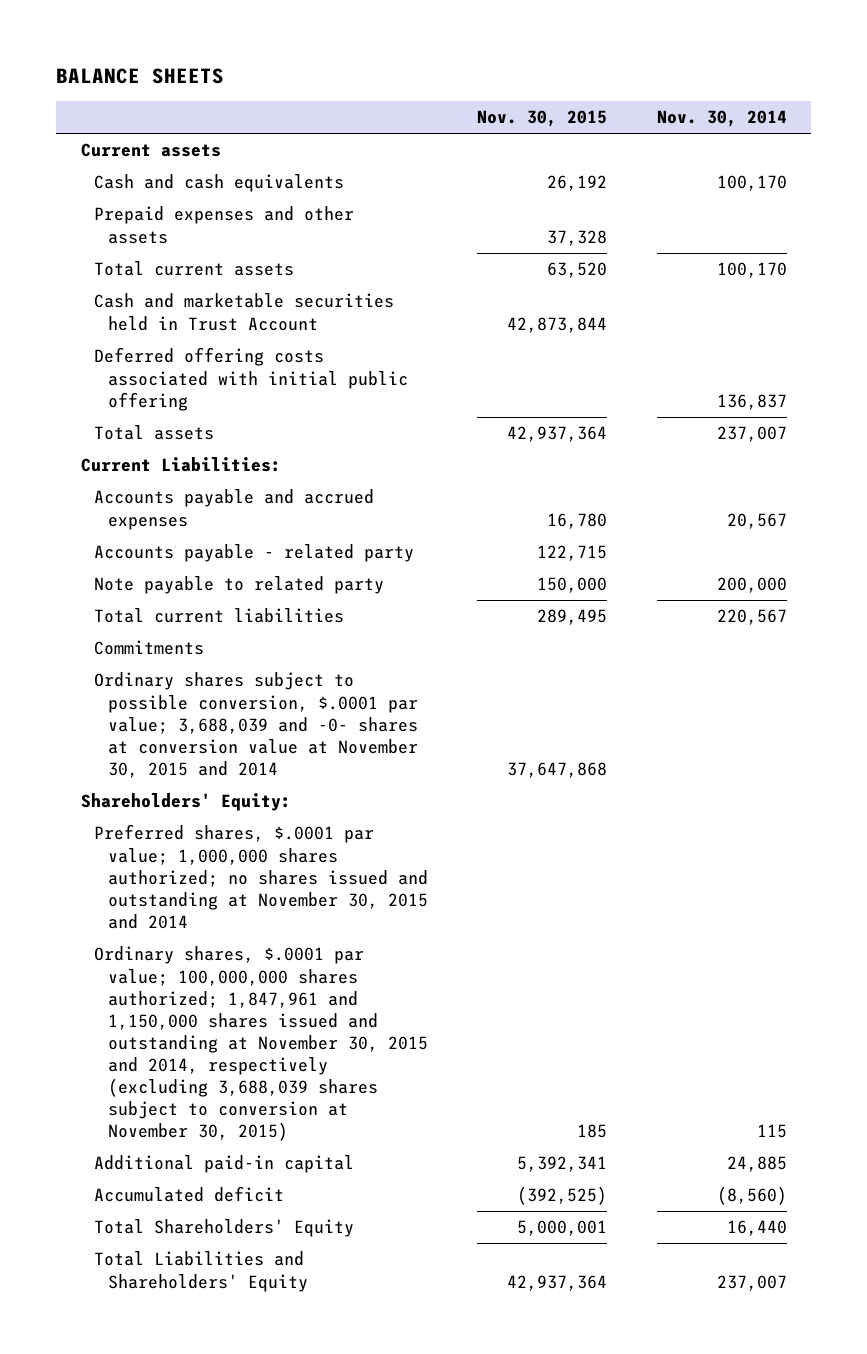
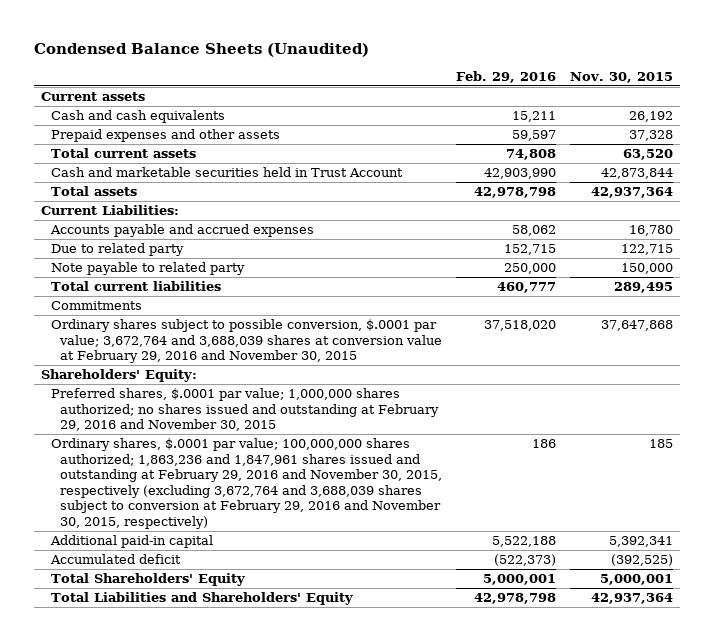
[55,68,224,85] BALANCE SHEETS -> [34,42,370,57] Condensed Balance Sheets (Unaudited)
[656,110,787,128] Nov. 30, 2014 -> none
none -> [455,70,556,83] Feb. 29, 2016
[94,347,408,411] Deferred offering costs associated with initial public offering -> none
[94,544,415,563] Accounts payable - related party -> [50,243,184,257] Due to related party
[94,672,418,778] Ordinary shares subject to possible conversion, $.0001 par value; 3,688,039 and -0- shares at conversion value at November 30, 2015 and 2014 -> [50,319,442,364] Ordinary shares subject to possible conversion, $.0001 par value; 3,672,764 and 3,688,039 shares at conversion value at February 29, 2016 and November 30, 2015
[94,824,428,929] Preferred shares, $.0001 par value; 1,000,000 shares authorized; no shares issued and outstanding at November 30, 2015 and 2014 -> [50,388,439,432] Preferred shares, $.0001 par value; 1,000,000 shares authorized; no shares issued and outstanding at February 29, 2016 and November 30, 2015
[94,946,428,1142] Ordinary shares, $.0001 par value; 100,000,000 shares authorized; 1,847,961 and 1,150,000 shares issued and outstanding at November 30, 2015 and 2014, respectively (excluding 3,688,039 shares subject to conversion at November 30, 2015) -> [50,438,442,529] Ordinary shares, $.0001 par value; 100,000,000 shares authorized; 1,863,236 and 1,847,961 shares issued and outstanding at February 29, 2016 and November 30, 2015, respectively (excluding 3,672,764 and 3,688,039 shares subject to conversion at February 29, 2016 and November 30, 2015, respectively)

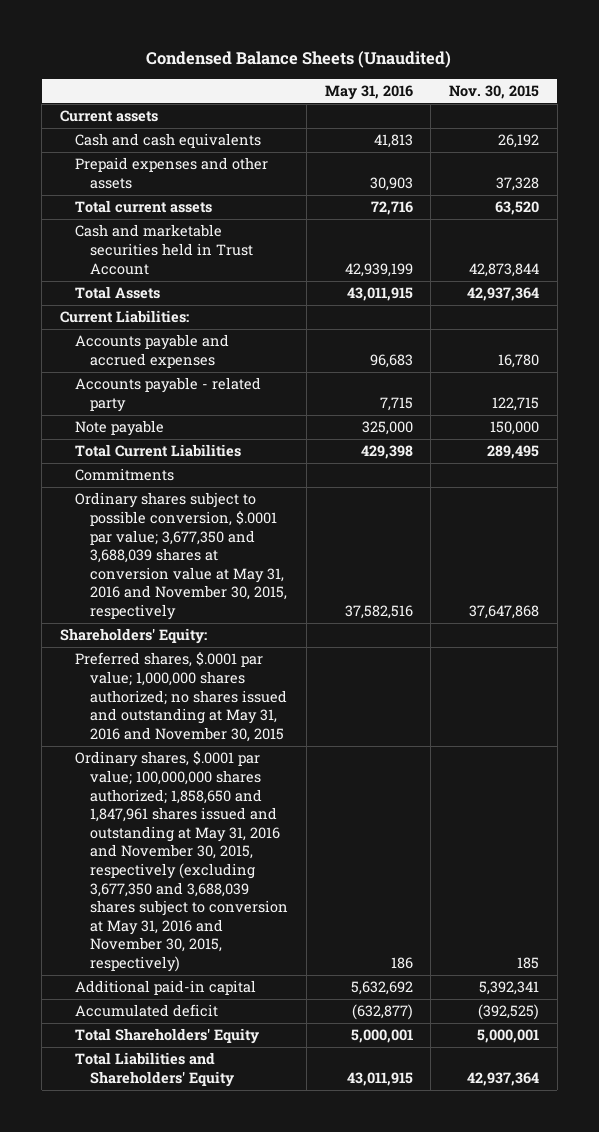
[455,70,556,83] Feb. 29, 2016 -> none
none -> [324,84,413,100] May 31, 2016
[50,186,137,197] Total assets -> [74,286,160,300] Total Assets
[50,243,184,257] Due to related party -> [74,377,261,413] Accounts payable - related party
[50,262,245,276] Note payable to related party -> [74,420,164,437] Note payable
[50,281,221,292] Total current liabilities -> [74,444,241,458] Total Current Liabilities
[50,319,442,364] Ordinary shares subject to possible conversion, $.0001 par value; 3,672,764 and 3,688,039 shares at conversion value at February 29, 2016 and November 30, 2015 -> [74,492,288,620] Ordinary shares subject to possible conversion, $.0001 par value; 3,677,350 and 3,688,039 shares at conversion value at May 31, 2016 and November 30, 2015, respectively
[50,388,439,432] Preferred shares, $.0001 par value; 1,000,000 shares authorized; no shares issued and outstanding at February 29, 2016 and November 30, 2015 -> [74,652,288,742] Preferred shares, $.0001 par value; 1,000,000 shares authorized; no shares issued and outstanding at May 31, 2016 and November 30, 2015
[50,438,442,529] Ordinary shares, $.0001 par value; 100,000,000 shares authorized; 1,863,236 and 1,847,961 shares issued and outstanding at February 29, 2016 and November 30, 2015, respectively (excluding 3,672,764 and 3,688,039 shares subject to conversion at February 29, 2016 and November 30, 2015, respectively) -> [74,751,289,972] Ordinary shares, $.0001 par value; 100,000,000 shares authorized; 1,858,650 and 1,847,961 shares issued and outstanding at May 31, 2016 and November 30, 2015, respectively (excluding 3,677,350 and 3,688,039 shares subject to conversion at May 31, 2016 and November 30, 2015, respectively)

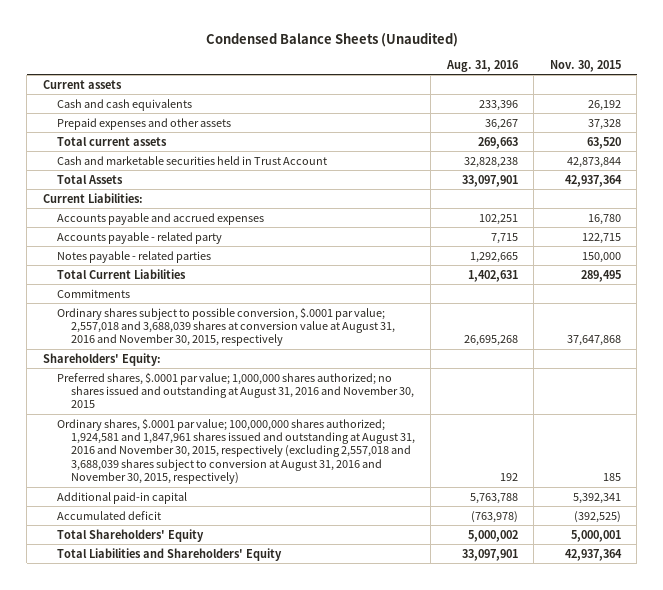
[324,84,413,100] May 31, 2016 -> none
none -> [445,59,519,72] Aug. 31, 2016
[74,420,164,437] Note payable -> [56,250,211,263] Notes payable - related parties
[74,492,288,620] Ordinary shares subject to possible conversion, $.0001 par value; 3,677,350 and 3,688,039 shares at conversion value at May 31, 2016 and November 30, 2015, respectively -> [56,306,395,347] Ordinary shares subject to possible conversion, $.0001 par value; 2,557,018 and 3,688,039 shares at conversion value at August 31, 2016 and November 30, 2015, respectively
[74,652,288,742] Preferred shares, $.0001 par value; 1,000,000 shares authorized; no shares issued and outstanding at May 31, 2016 and November 30, 2015 -> [56,371,414,409] Preferred shares, $.0001 par value; 1,000,000 shares authorized; no shares issued and outstanding at August 31, 2016 and November 30, 2015
[74,751,289,972] Ordinary shares, $.0001 par value; 100,000,000 shares authorized; 1,858,650 and 1,847,961 shares issued and outstanding at May 31, 2016 and November 30, 2015, respectively (excluding 3,677,350 and 3,688,039 shares subject to conversion at May 31, 2016 and November 30, 2015, respectively) -> [56,417,415,485] Ordinary shares, $.0001 par value; 100,000,000 shares authorized; 1,924,581 and 1,847,961 shares issued and outstanding at August 31, 2016 and November 30, 2015, respectively (excluding 2,557,018 and 3,688,039 shares subject to conversion at August 31, 2016 and November 30, 2015, respectively)

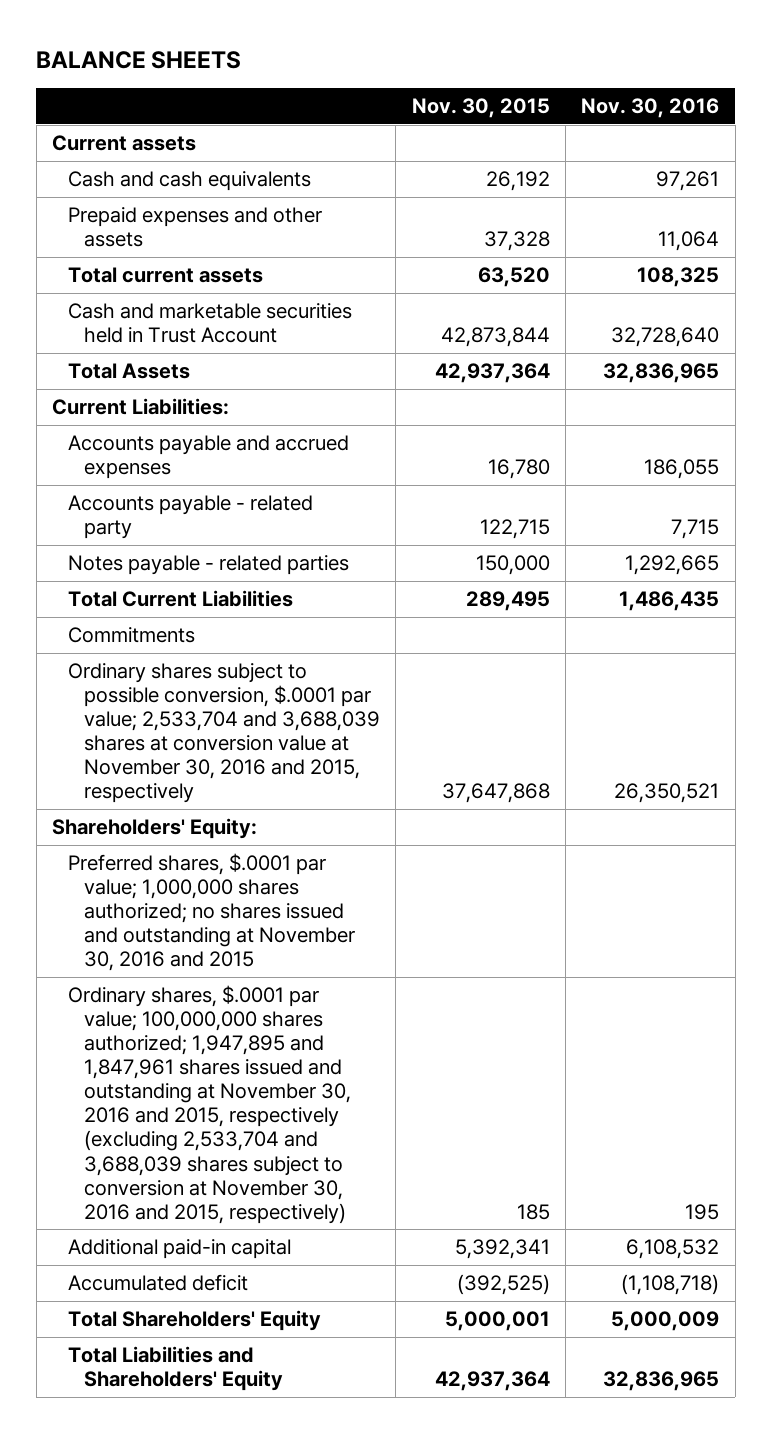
[205,31,458,47] Condensed Balance Sheets (Unaudited) -> [36,50,242,69] BALANCE SHEETS
[445,59,519,72] Aug. 31, 2016 -> none
none -> [581,98,720,119] Nov. 30, 2016
[56,306,395,347] Ordinary shares subject to possible conversion, $.0001 par value; 2,557,018 and 3,688,039 shares at conversion value at August 31, 2016 and November 30, 2015, respectively -> [67,663,381,804] Ordinary shares subject to possible conversion, $.0001 par value; 2,533,704 and 3,688,039 shares at conversion value at November 30, 2016 and 2015, respectively
[56,371,414,409] Preferred shares, $.0001 par value; 1,000,000 shares authorized; no shares issued and outstanding at August 31, 2016 and November 30, 2015 -> [67,853,356,972] Preferred shares, $.0001 par value; 1,000,000 shares authorized; no shares issued and outstanding at November 30, 2016 and 2015
[56,417,415,485] Ordinary shares, $.0001 par value; 100,000,000 shares authorized; 1,924,581 and 1,847,961 shares issued and outstanding at August 31, 2016 and November 30, 2015, respectively (excluding 2,557,018 and 3,688,039 shares subject to conversion at August 31, 2016 and November 30, 2015, respectively) -> [67,985,352,1224] Ordinary shares, $.0001 par value; 100,000,000 shares authorized; 1,947,895 and 1,847,961 shares issued and outstanding at November 30, 2016 and 2015, respectively (excluding 2,533,704 and 3,688,039 shares subject to conversion at November 30, 2016 and 2015, respectively)

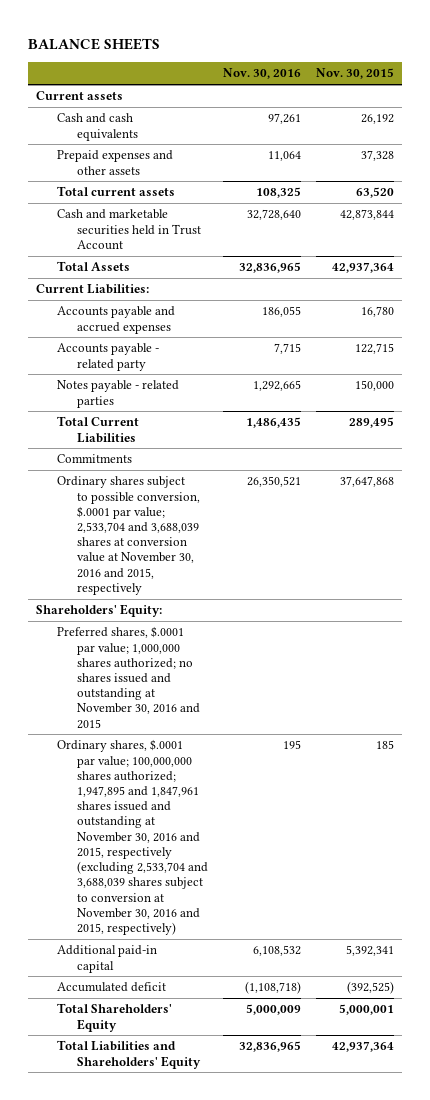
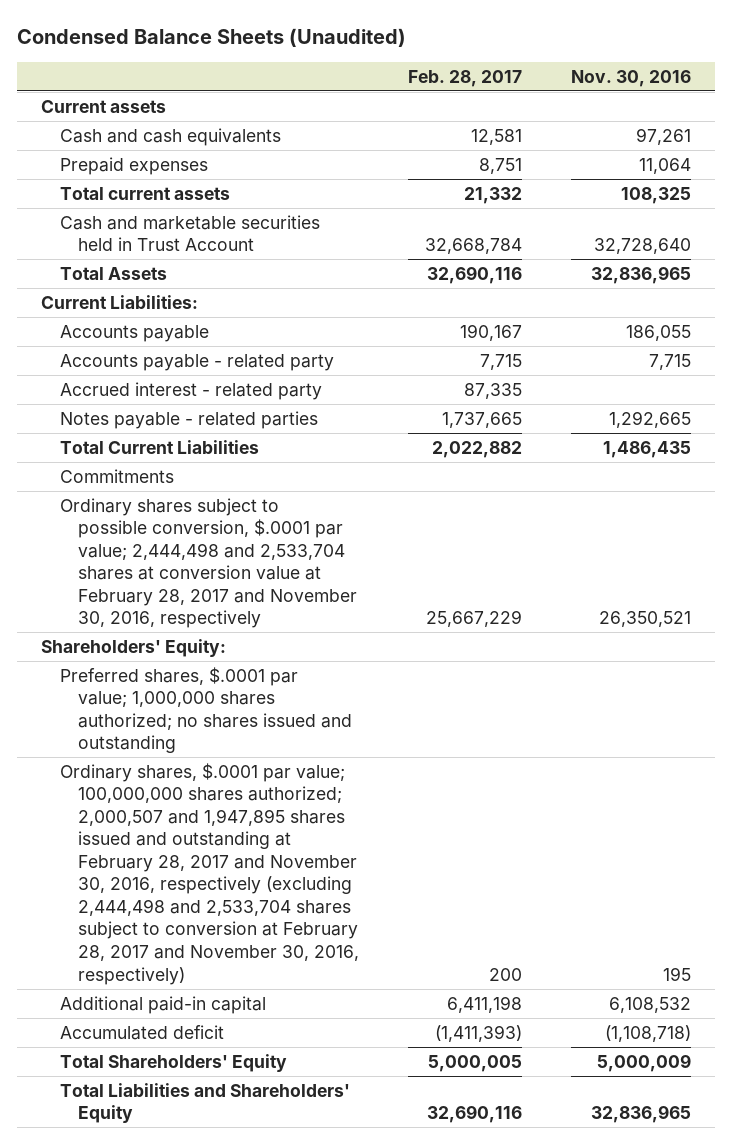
[28,37,161,50] BALANCE SHEETS -> [17,28,407,48] Condensed Balance Sheets (Unaudited)
[316,68,395,80] Nov. 30, 2015 -> none
none -> [407,69,522,87] Feb. 28, 2017
[56,150,173,175] Prepaid expenses and other assets -> [59,156,208,175] Prepaid expenses
[56,306,175,334] Accounts payable and accrued expenses -> [59,324,209,342] Accounts payable
none -> [59,381,322,400] Accrued interest - related party
[56,476,201,595] Ordinary shares subject to possible conversion, $.0001 par value; 2,533,704 and 3,688,039 shares at conversion value at November 30, 2016 and 2015, respectively -> [59,497,357,629] Ordinary shares subject to possible conversion, $.0001 par value; 2,444,498 and 2,533,704 shares at conversion value at February 28, 2017 and November 30, 2016, respectively
[56,626,201,729] Preferred shares, $.0001 par value; 1,000,000 shares authorized; no shares issued and outstanding at November 30, 2016 and 2015 -> [59,666,352,754] Preferred shares, $.0001 par value; 1,000,000 shares authorized; no shares issued and outstanding
[56,739,209,935] Ordinary shares, $.0001 par value; 100,000,000 shares authorized; 1,947,895 and 1,847,961 shares issued and outstanding at November 30, 2016 and 2015, respectively (excluding 2,533,704 and 3,688,039 shares subject to conversion at November 30, 2016 and 2015, respectively) -> [59,762,359,985] Ordinary shares, $.0001 par value; 100,000,000 shares authorized; 2,000,507 and 1,947,895 shares issued and outstanding at February 28, 2017 and November 30, 2016, respectively (excluding 2,444,498 and 2,533,704 shares subject to conversion at February 28, 2017 and November 30, 2016, respectively)

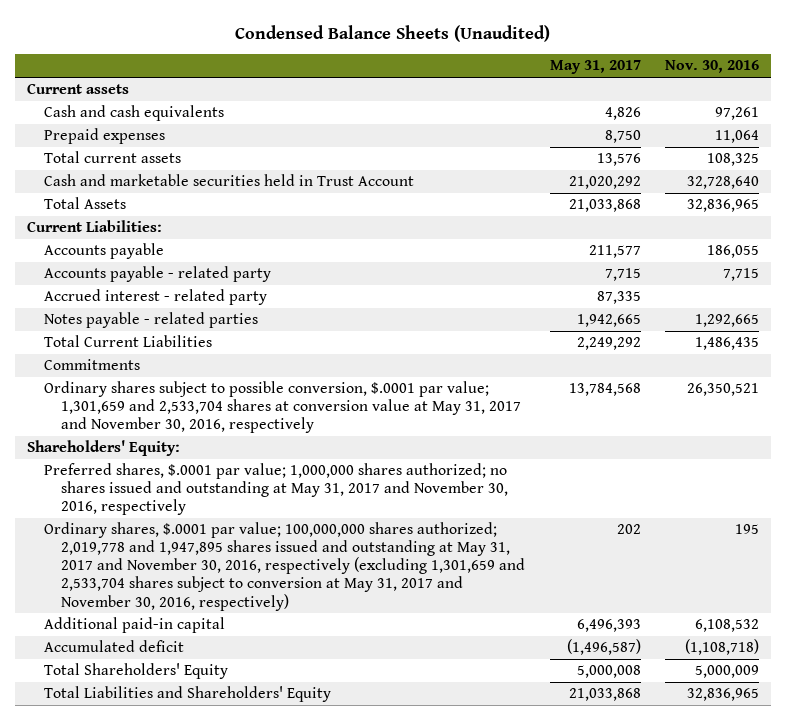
[407,69,522,87] Feb. 28, 2017 -> none
none -> [549,60,641,75] May 31, 2017
[59,497,357,629] Ordinary shares subject to possible conversion, $.0001 par value; 2,444,498 and 2,533,704 shares at conversion value at February 28, 2017 and November 30, 2016, respectively -> [44,381,522,434] Ordinary shares subject to possible conversion, $.0001 par value; 1,301,659 and 2,533,704 shares at conversion value at May 31, 2017 and November 30, 2016, respectively
[59,666,352,754] Preferred shares, $.0001 par value; 1,000,000 shares authorized; no shares issued and outstanding -> [44,463,509,516] Preferred shares, $.0001 par value; 1,000,000 shares authorized; no shares issued and outstanding at May 31, 2017 and November 30, 2016, respectively
[59,762,359,985] Ordinary shares, $.0001 par value; 100,000,000 shares authorized; 2,000,507 and 1,947,895 shares issued and outstanding at February 28, 2017 and November 30, 2016, respectively (excluding 2,444,498 and 2,533,704 shares subject to conversion at February 28, 2017 and November 30, 2016, respectively) -> [44,522,526,611] Ordinary shares, $.0001 par value; 100,000,000 shares authorized; 2,019,778 and 1,947,895 shares issued and outstanding at May 31, 2017 and November 30, 2016, respectively (excluding 1,301,659 and 2,533,704 shares subject to conversion at May 31, 2017 and November 30, 2016, respectively)

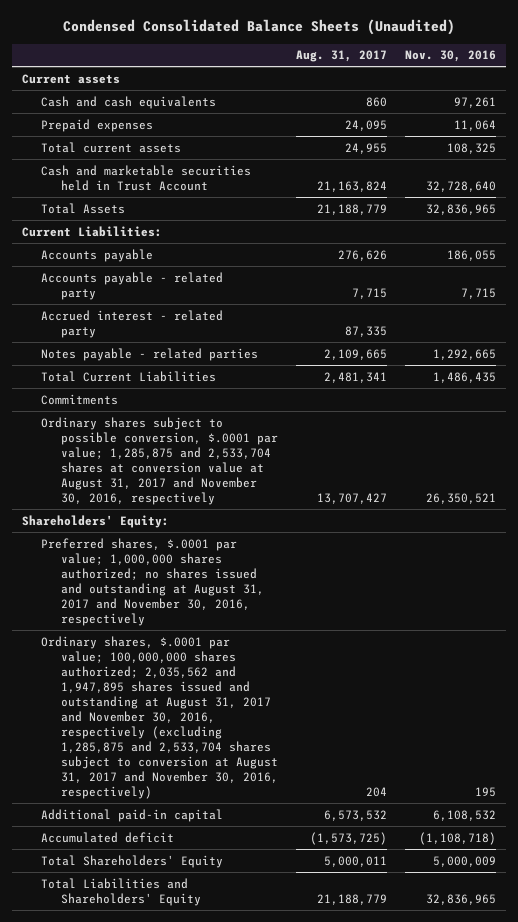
[234,24,550,42] Condensed Balance Sheets (Unaudited) -> [62,19,455,36] Condensed Consolidated Balance Sheets (Unaudited)
[549,60,641,75] May 31, 2017 -> none
none -> [295,50,387,63] Aug. 31, 2017
[44,381,522,434] Ordinary shares subject to possible conversion, $.0001 par value; 1,301,659 and 2,533,704 shares at conversion value at May 31, 2017 and November 30, 2016, respectively -> [41,416,278,505] Ordinary shares subject to possible conversion, $.0001 par value; 1,285,875 and 2,533,704 shares at conversion value at August 31, 2017 and November 30, 2016, respectively
[44,463,509,516] Preferred shares, $.0001 par value; 1,000,000 shares authorized; no shares issued and outstanding at May 31, 2017 and November 30, 2016, respectively -> [41,537,264,626] Preferred shares, $.0001 par value; 1,000,000 shares authorized; no shares issued and outstanding at August 31, 2017 and November 30, 2016, respectively
[44,522,526,611] Ordinary shares, $.0001 par value; 100,000,000 shares authorized; 2,019,778 and 1,947,895 shares issued and outstanding at May 31, 2017 and November 30, 2016, respectively (excluding 1,301,659 and 2,533,704 shares subject to conversion at May 31, 2017 and November 30, 2016, respectively) -> [41,635,278,799] Ordinary shares, $.0001 par value; 100,000,000 shares authorized; 2,035,562 and 1,947,895 shares issued and outstanding at August 31, 2017 and November 30, 2016, respectively (excluding 1,285,875 and 2,533,704 shares subject to conversion at August 31, 2017 and November 30, 2016, respectively)

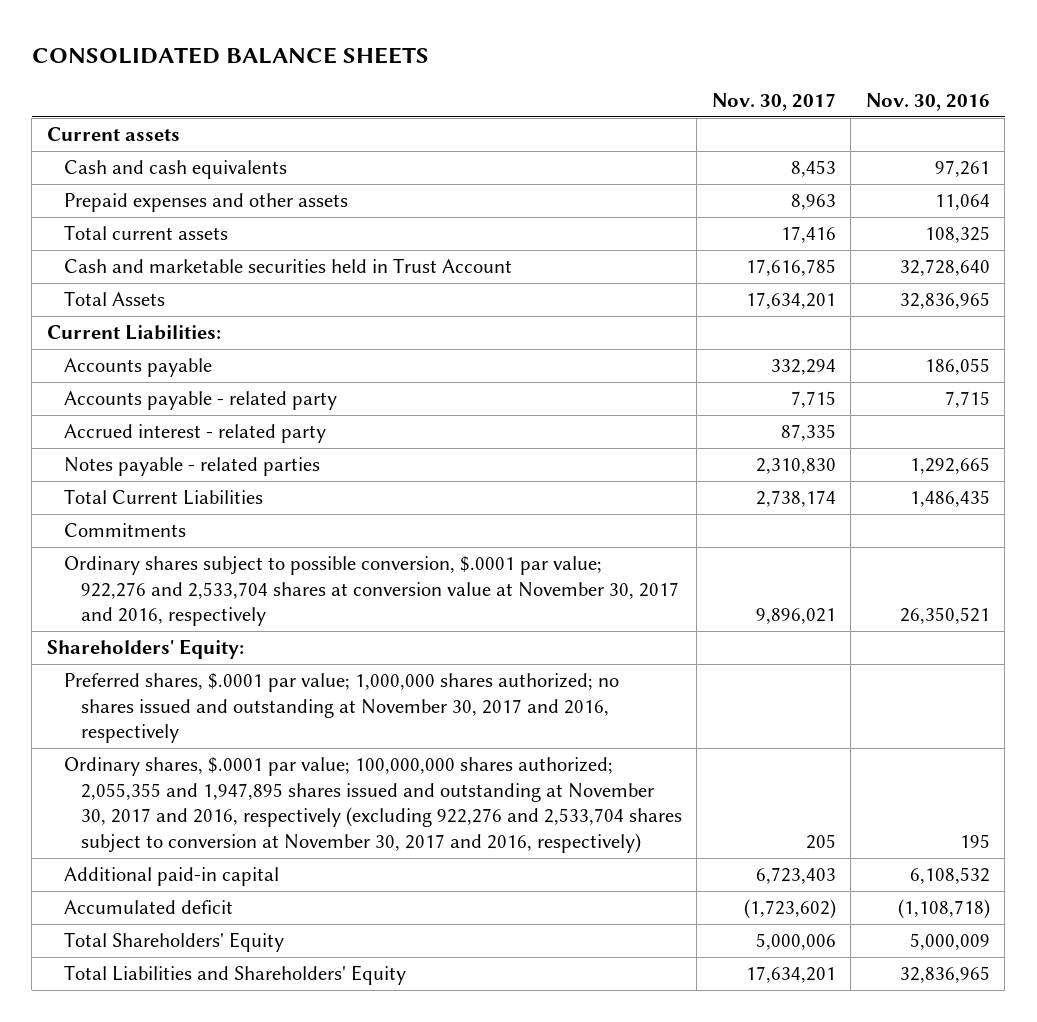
[62,19,455,36] Condensed Consolidated Balance Sheets (Unaudited) -> [31,47,429,65] CONSOLIDATED BALANCE SHEETS
[295,50,387,63] Aug. 31, 2017 -> none
none -> [711,92,836,111] Nov. 30, 2017
[41,118,154,132] Prepaid expenses -> [63,193,348,213] Prepaid expenses and other assets
[41,416,278,505] Ordinary shares subject to possible conversion, $.0001 par value; 1,285,875 and 2,533,704 shares at conversion value at August 31, 2017 and November 30, 2016, respectively -> [63,556,679,627] Ordinary shares subject to possible conversion, $.0001 par value; 922,276 and 2,533,704 shares at conversion value at November 30, 2017 and 2016, respectively
[41,537,264,626] Preferred shares, $.0001 par value; 1,000,000 shares authorized; no shares issued and outstanding at August 31, 2017 and November 30, 2016, respectively -> [63,673,619,744] Preferred shares, $.0001 par value; 1,000,000 shares authorized; no shares issued and outstanding at November 30, 2017 and 2016, respectively
[41,635,278,799] Ordinary shares, $.0001 par value; 100,000,000 shares authorized; 2,035,562 and 1,947,895 shares issued and outstanding at August 31, 2017 and November 30, 2016, respectively (excluding 1,285,875 and 2,533,704 shares subject to conversion at August 31, 2017 and November 30, 2016, respectively) -> [63,757,682,854] Ordinary shares, $.0001 par value; 100,000,000 shares authorized; 2,055,355 and 1,947,895 shares issued and outstanding at November 30, 2017 and 2016, respectively (excluding 922,276 and 2,533,704 shares subject to conversion at November 30, 2017 and 2016, respectively)

